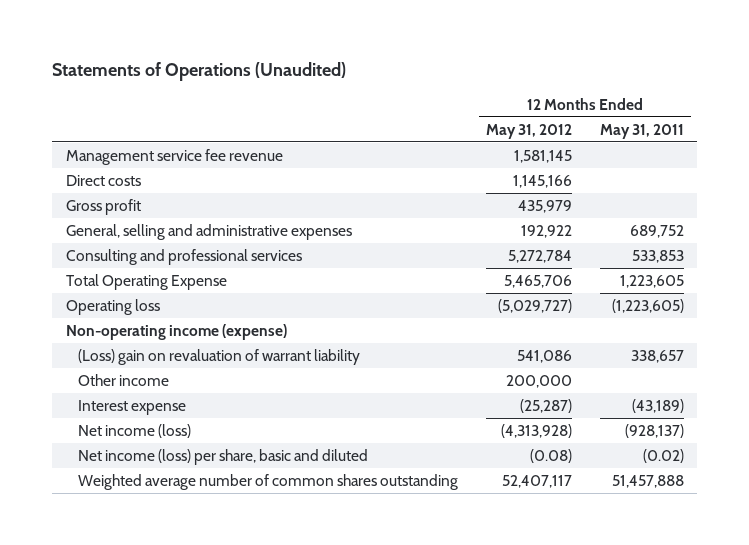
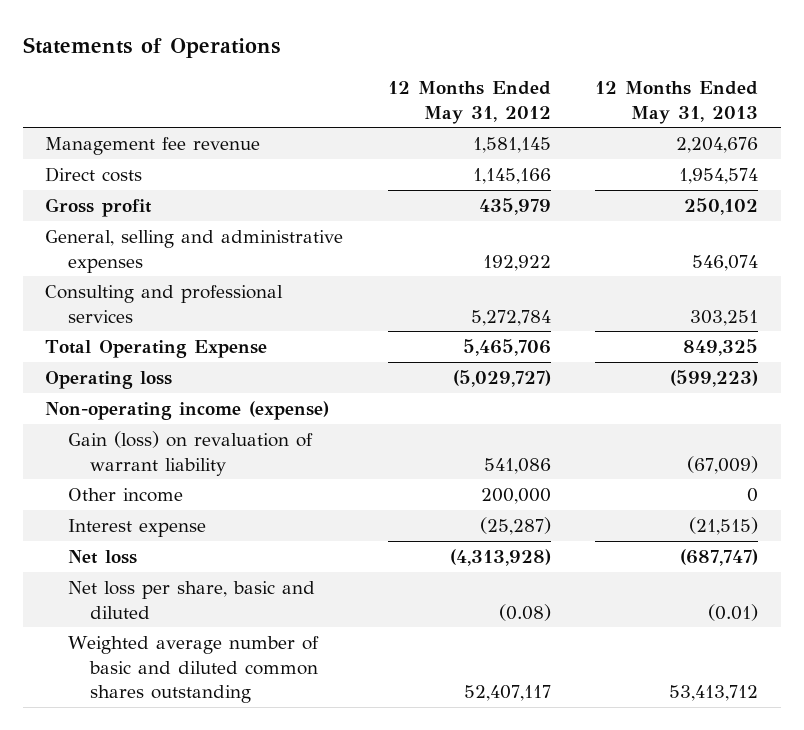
[51,62,346,82] Statements of Operations (Unaudited) -> [22,36,280,58] Statements of Operations
[599,123,684,139] May 31, 2011 -> none
none -> [595,80,759,124] 12 Months Ended May 31, 2013
[65,148,283,165] Management service fee revenue -> [45,136,261,155] Management fee revenue
[78,348,361,365] (Loss) gain on revaluation of warrant liability -> [67,430,313,476] Gain (loss) on revaluation of warrant liability
[78,423,192,438] Net income (loss) -> [67,549,137,564] Net loss
[78,448,369,465] Net income (loss) per share, basic and diluted -> [67,580,315,619] Net loss per share, basic and diluted
[78,473,459,490] Weighted average number of common shares outstanding -> [67,635,319,704] Weighted average number of basic and diluted common shares outstanding

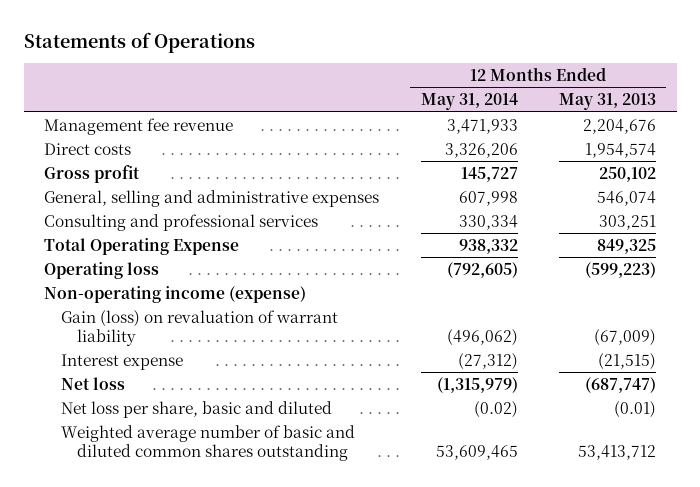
[387,80,551,124] 12 Months Ended May 31, 2012 -> none
none -> [420,93,518,111] May 31, 2014
[67,487,183,502] Other income -> none

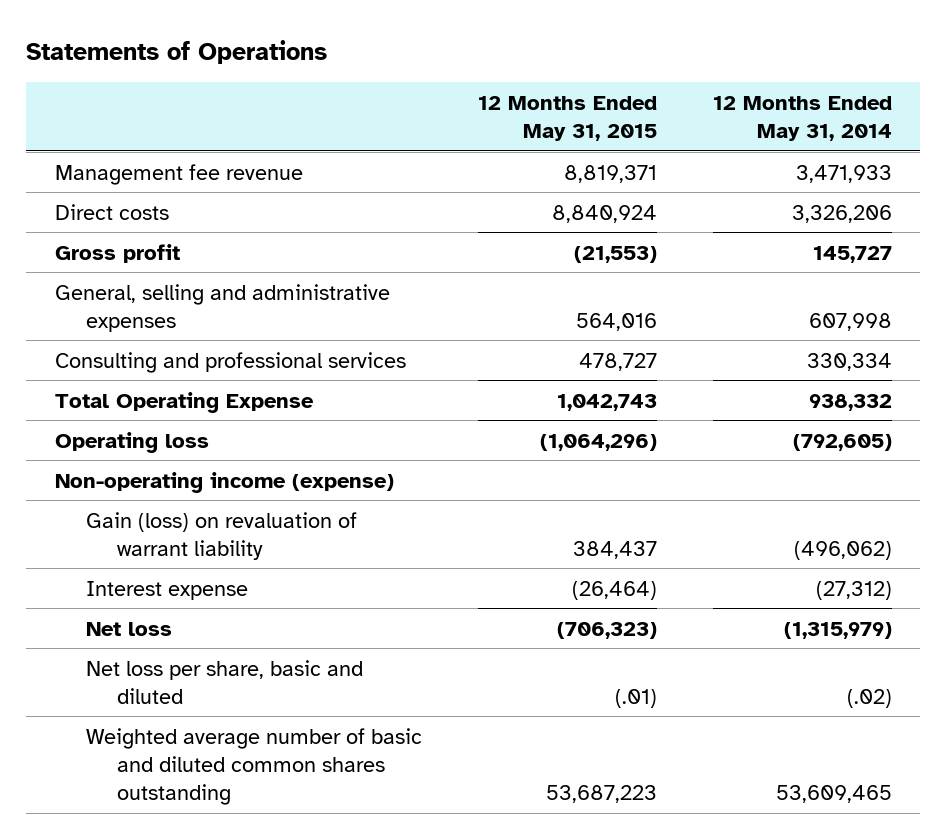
[558,93,656,111] May 31, 2013 -> none
none -> [477,95,657,141] 12 Months Ended May 31, 2015
[473,400,518,418] (0.02) -> [847,688,893,708] (.02)

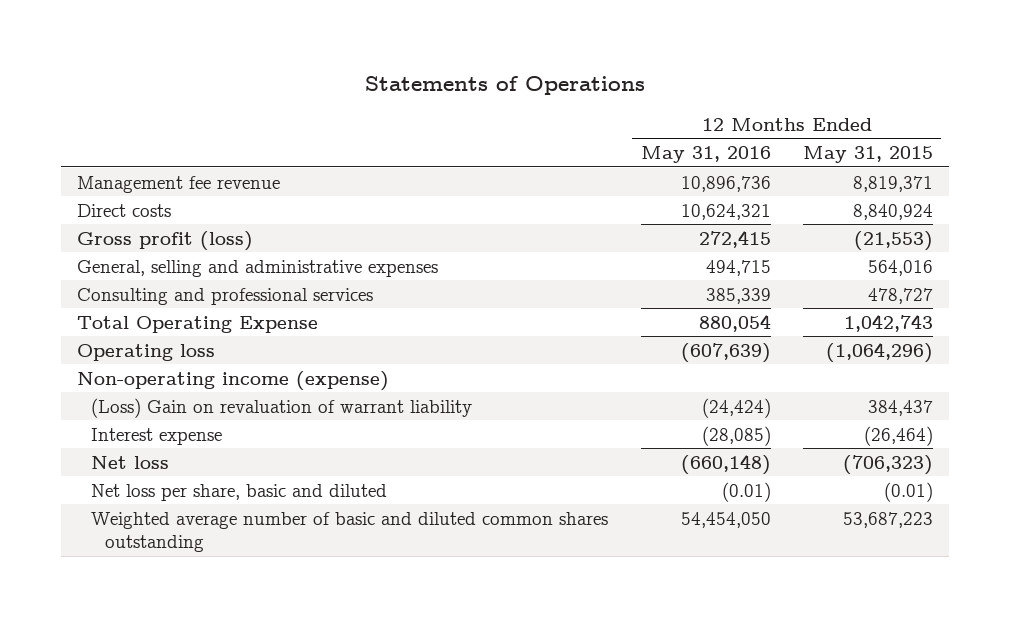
[713,95,893,141] 12 Months Ended May 31, 2014 -> none
none -> [640,145,771,163] May 31, 2016
[54,243,180,263] Gross profit -> [77,230,254,251] Gross profit (loss)
[85,511,357,560] Gain (loss) on revaluation of warrant liability -> [91,397,473,418] (Loss) Gain on revaluation of warrant liability
[614,688,657,708] (.01) -> [884,481,934,502] (0.01)

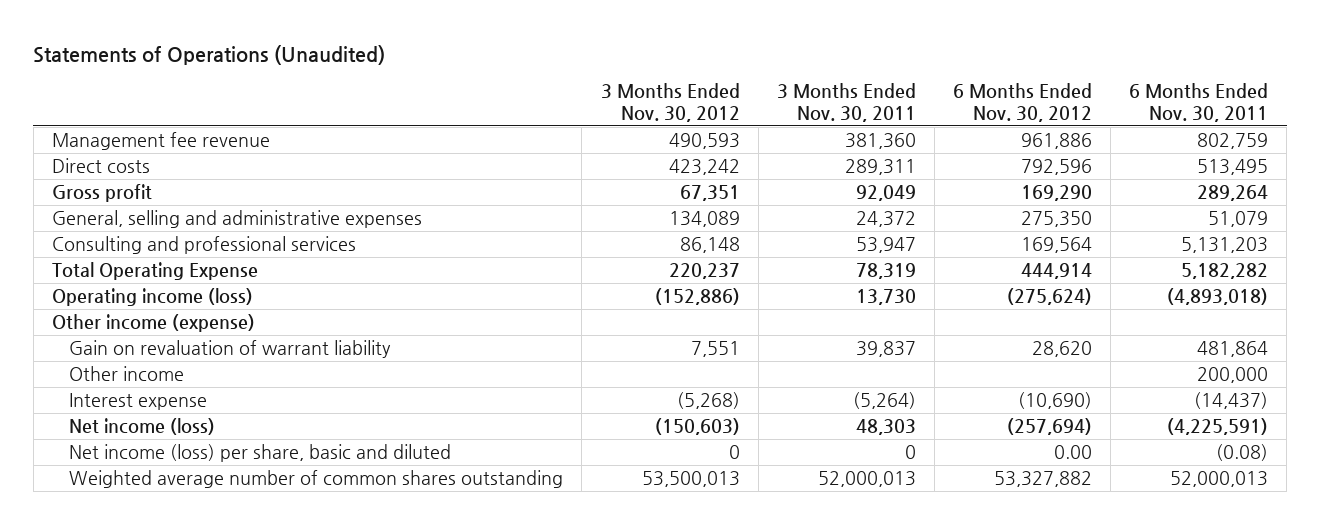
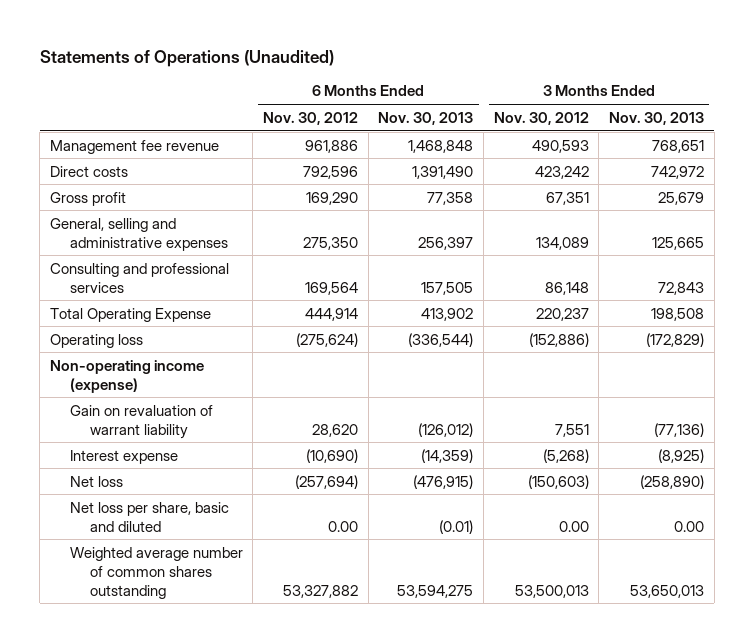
[776,83,916,122] 3 Months Ended Nov. 30, 2011 -> none
[1128,83,1268,122] 6 Months Ended Nov. 30, 2011 -> none
none -> [378,111,474,125] Nov. 30, 2013
none -> [609,111,705,125] Nov. 30, 2013
[51,288,253,307] Operating income (loss) -> [49,333,143,348] Operating loss
[51,314,255,333] Other income (expense) -> [49,359,204,393] Non-operating income (expense)
[69,366,185,382] Other income -> none
[69,418,216,436] Net income (loss) -> [69,475,123,487] Net loss
[69,444,452,463] Net income (loss) per share, basic and diluted -> [69,501,229,532] Net loss per share, basic and diluted
[728,445,740,460] 0 -> [558,520,589,532] 0.00

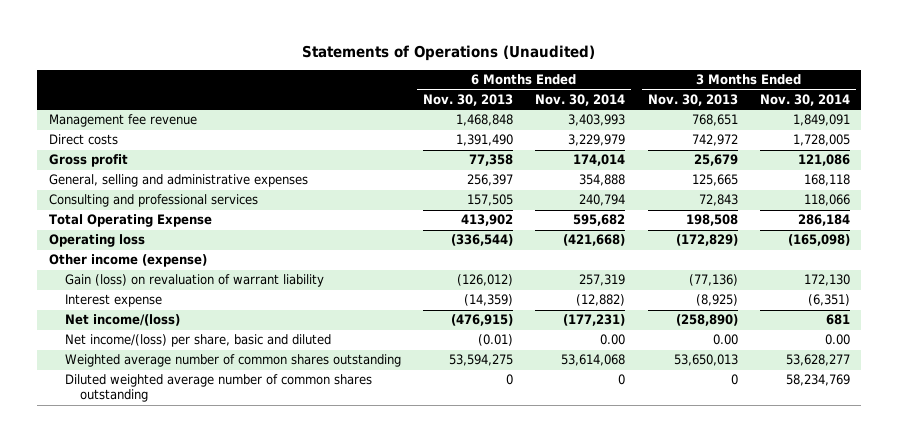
[263,111,359,125] Nov. 30, 2012 -> none
[493,111,589,125] Nov. 30, 2012 -> none
none -> [535,93,626,106] Nov. 30, 2014
none -> [759,93,850,106] Nov. 30, 2014
[49,359,204,393] Non-operating income (expense) -> [48,254,207,268] Other income (expense)
[69,404,213,439] Gain on revaluation of warrant liability -> [64,274,324,288] Gain (loss) on revaluation of warrant liability
[69,475,123,487] Net loss -> [64,314,180,327] Net income/(loss)
[69,501,229,532] Net loss per share, basic and diluted -> [64,334,331,348] Net income/(loss) per share, basic and diluted
none -> [64,374,372,403] Diluted weighted average number of common shares outstanding

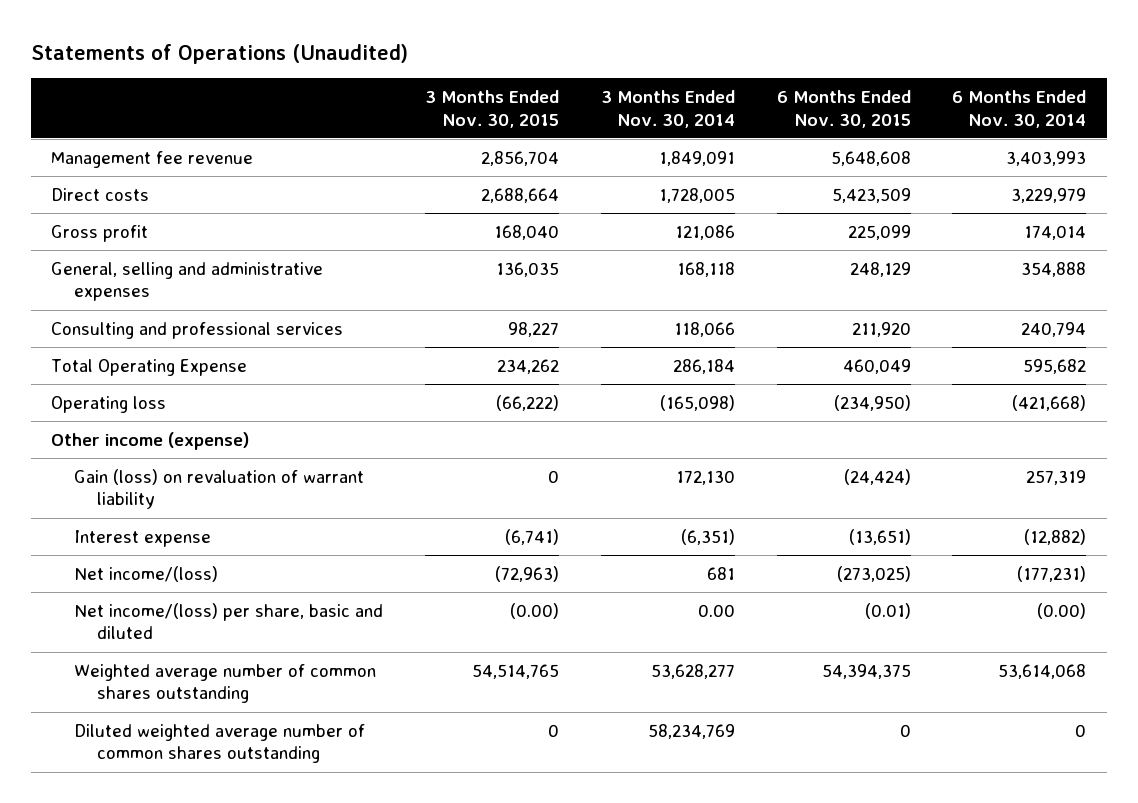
[422,93,513,106] Nov. 30, 2013 -> none
[647,93,738,106] Nov. 30, 2013 -> none
none -> [425,90,560,128] 3 Months Ended Nov. 30, 2015
none -> [776,90,911,128] 6 Months Ended Nov. 30, 2015
[600,334,626,346] 0.00 -> [1037,602,1087,619] (0.00)

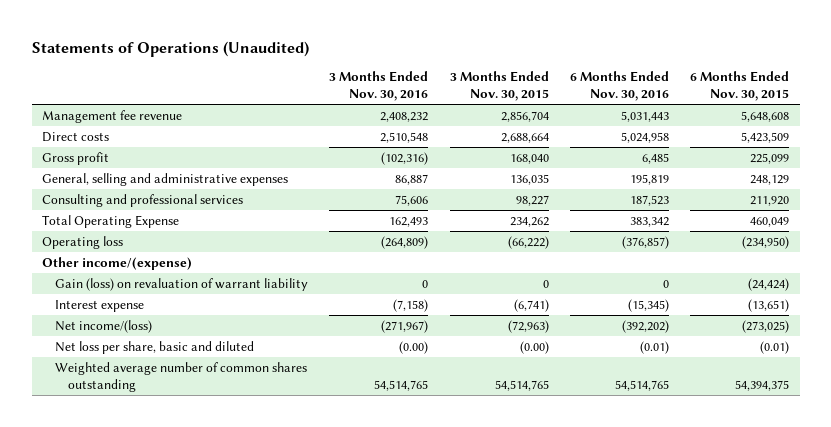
[600,90,735,128] 3 Months Ended Nov. 30, 2014 -> none
[952,90,1087,128] 6 Months Ended Nov. 30, 2014 -> none
none -> [329,71,429,102] 3 Months Ended Nov. 30, 2016
none -> [569,71,669,102] 6 Months Ended Nov. 30, 2016
[51,431,250,450] Other income (expense) -> [42,256,193,270] Other income/(expense)
[74,602,384,640] Net income/(loss) per share, basic and diluted -> [55,340,255,354] Net loss per share, basic and diluted
[74,723,366,764] Diluted weighted average number of common shares outstanding -> none

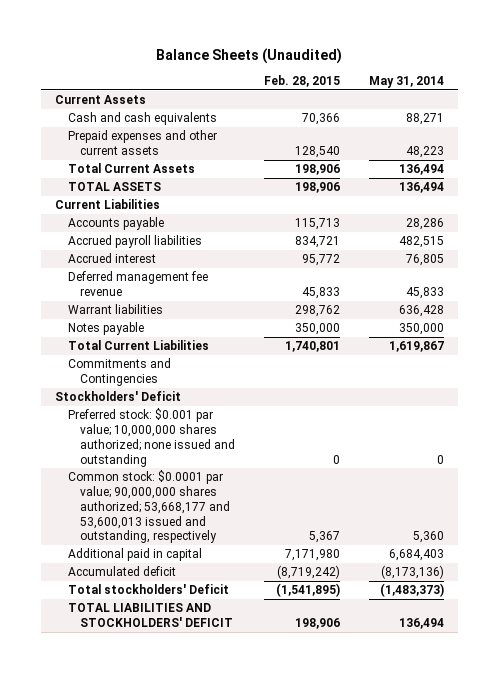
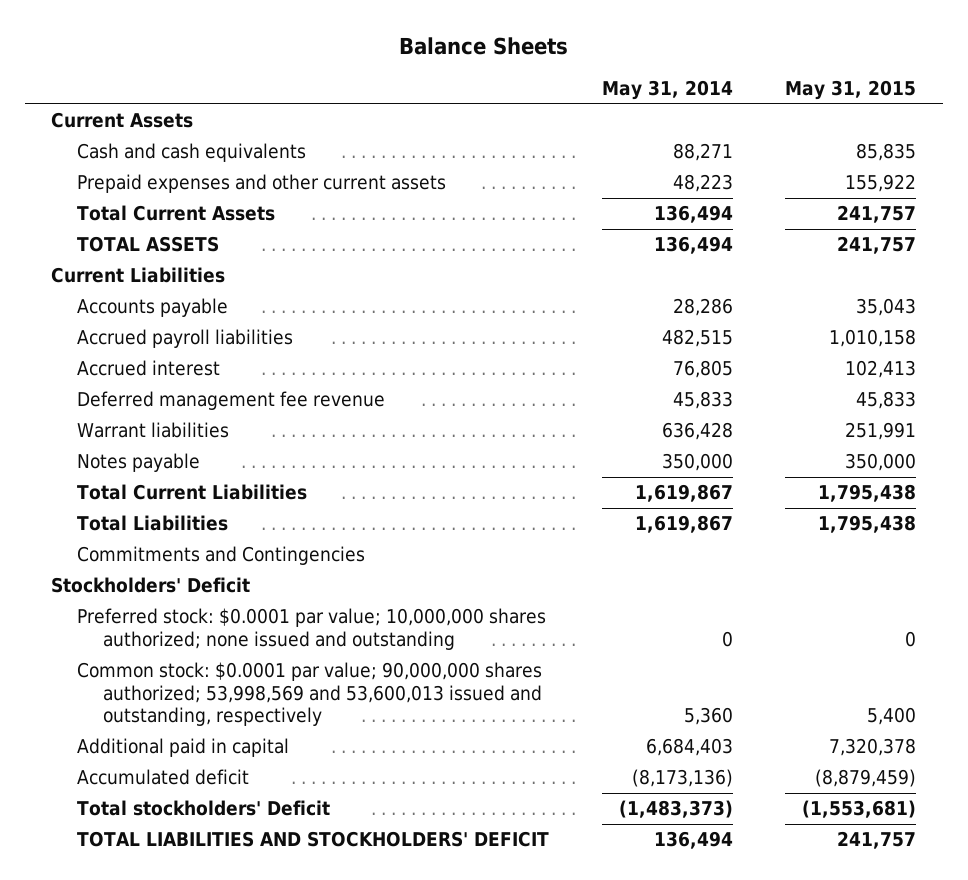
[156,47,343,64] Balance Sheets (Unaudited) -> [398,36,568,55] Balance Sheets
[263,75,340,88] Feb. 28, 2015 -> none
none -> [785,79,917,100] May 31, 2015
none -> [77,515,229,532] Total Liabilities
[67,408,236,467] Preferred stock: $0.001 par value; 10,000,000 shares authorized; none issued and outstanding -> [77,608,547,650] Preferred stock: $0.0001 par value; 10,000,000 shares authorized; none issued and outstanding
[67,470,231,544] Common stock: $0.0001 par value; 90,000,000 shares authorized; 53,668,177 and 53,600,013 issued and outstanding, respectively -> [77,662,543,727] Common stock: $0.0001 par value; 90,000,000 shares authorized; 53,998,569 and 53,600,013 issued and outstanding, respectively

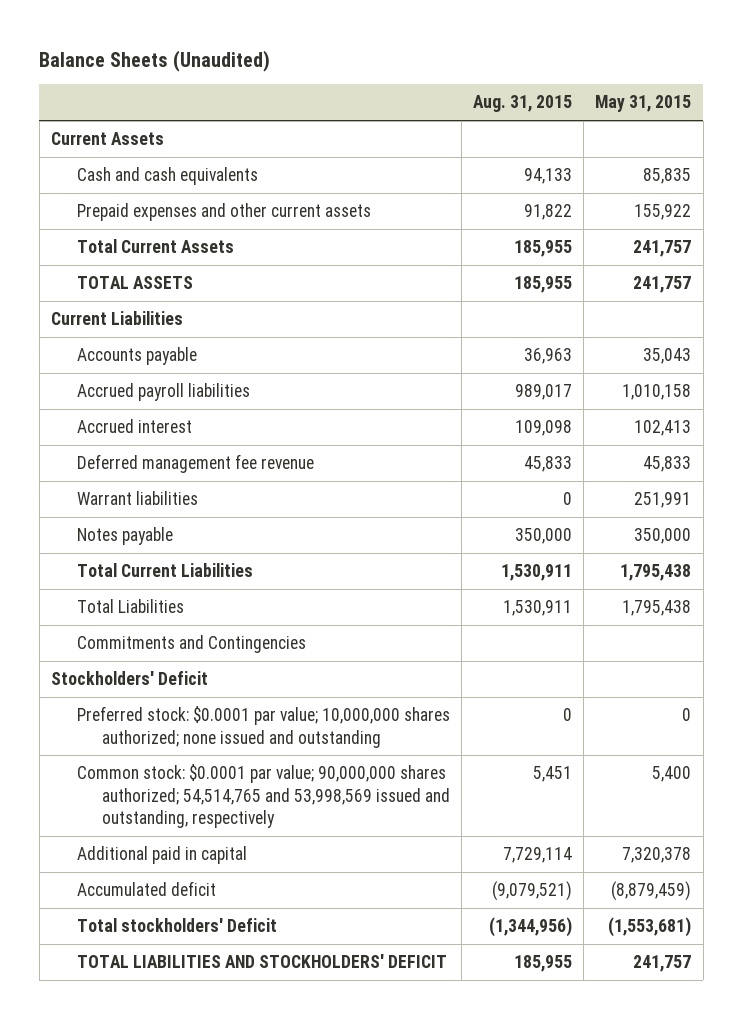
[398,36,568,55] Balance Sheets -> [39,49,271,72] Balance Sheets (Unaudited)
[601,79,733,100] May 31, 2014 -> none
none -> [473,95,573,113] Aug. 31, 2015
[77,662,543,727] Common stock: $0.0001 par value; 90,000,000 shares authorized; 53,998,569 and 53,600,013 issued and outstanding, respectively -> [76,764,451,828] Common stock: $0.0001 par value; 90,000,000 shares authorized; 54,514,765 and 53,998,569 issued and outstanding, respectively

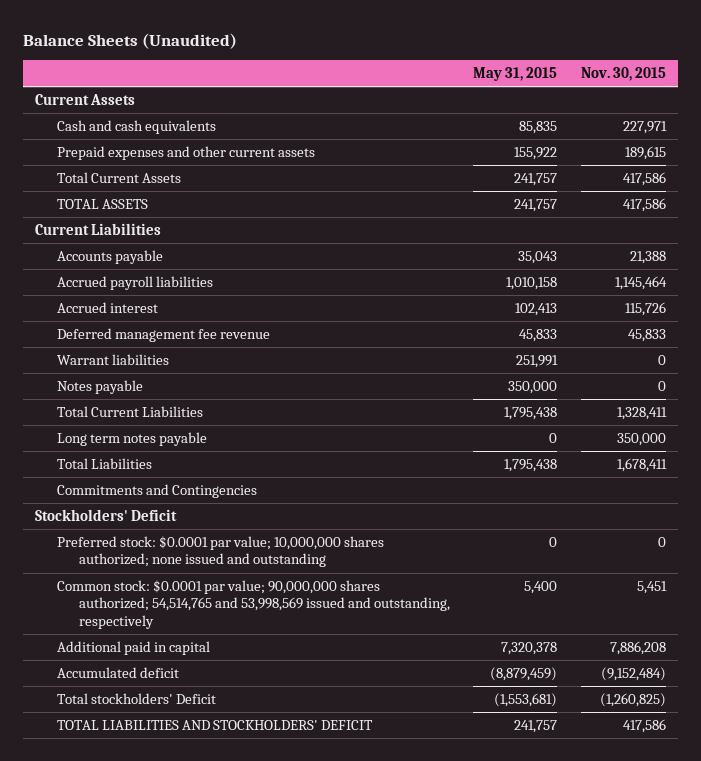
[473,95,573,113] Aug. 31, 2015 -> none
none -> [581,66,667,81] Nov. 30, 2015
none -> [56,431,207,446] Long term notes payable

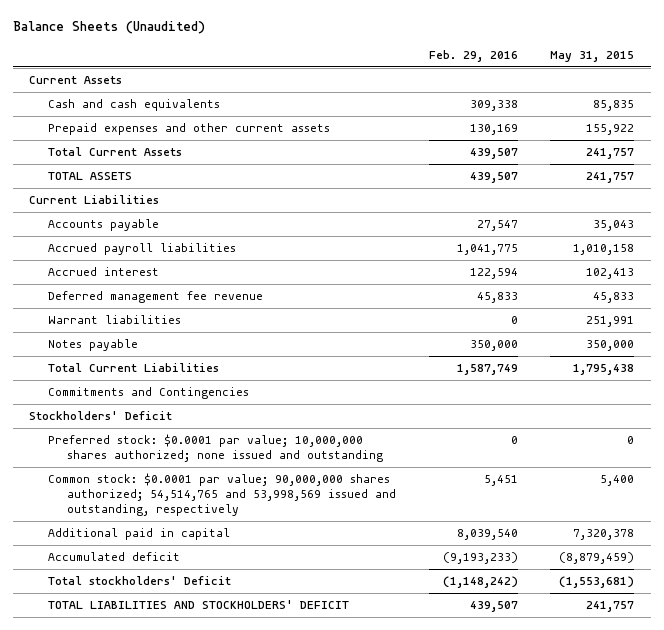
[581,66,667,81] Nov. 30, 2015 -> none
none -> [428,50,518,63] Feb. 29, 2016
[56,431,207,446] Long term notes payable -> none
[56,457,152,469] Total Liabilities -> none

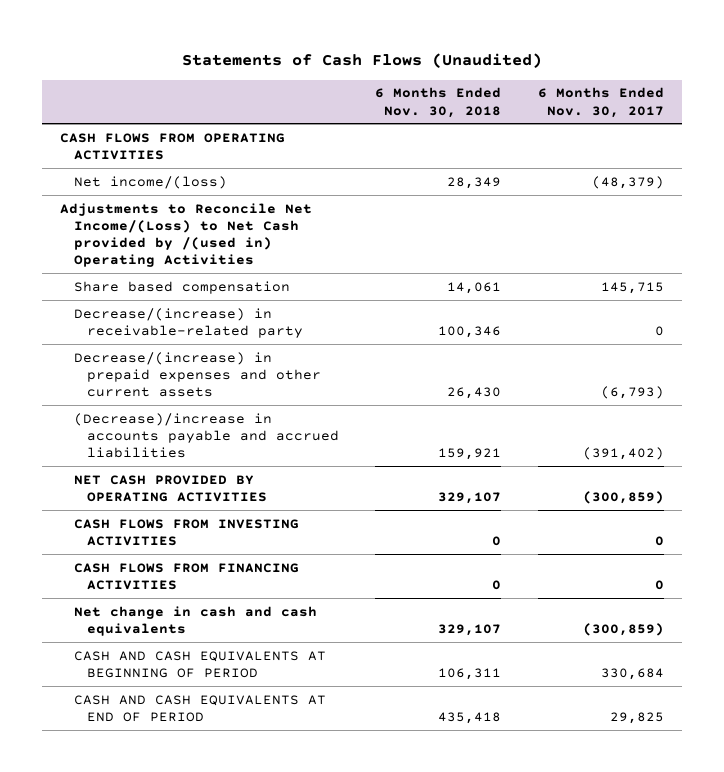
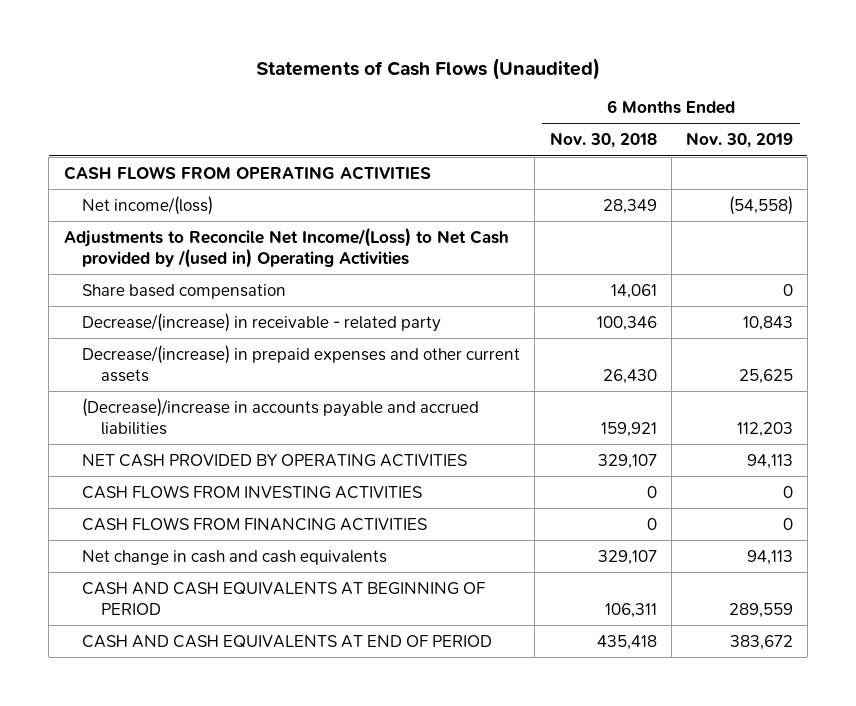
[537,87,664,118] 6 Months Ended Nov. 30, 2017 -> none
none -> [685,132,793,149] Nov. 30, 2019
[73,307,303,338] Decrease/(increase) in receivable-related party -> [82,312,442,332] Decrease/(increase) in receivable - related party

